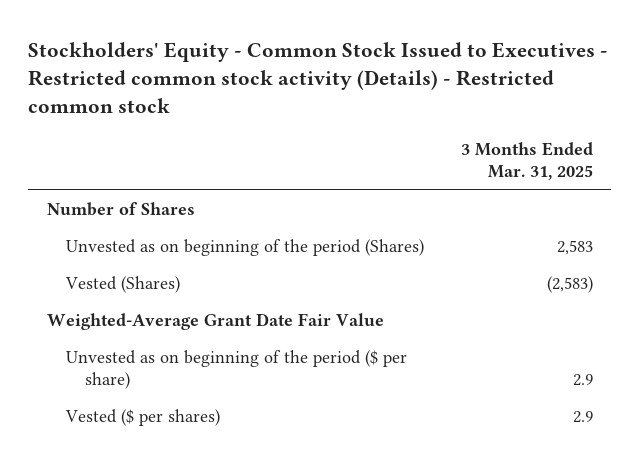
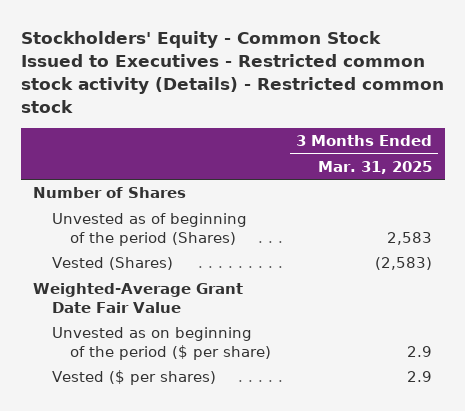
[65,239,424,257] Unvested as on beginning of the period (Shares) -> [51,213,247,246] Unvested as of beginning of the period (Shares)

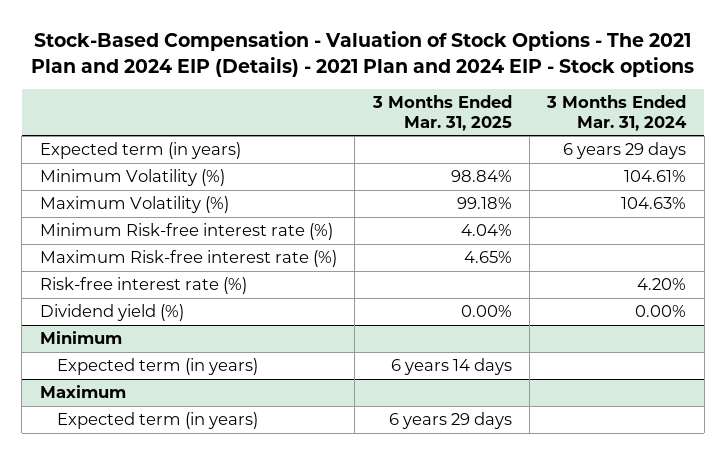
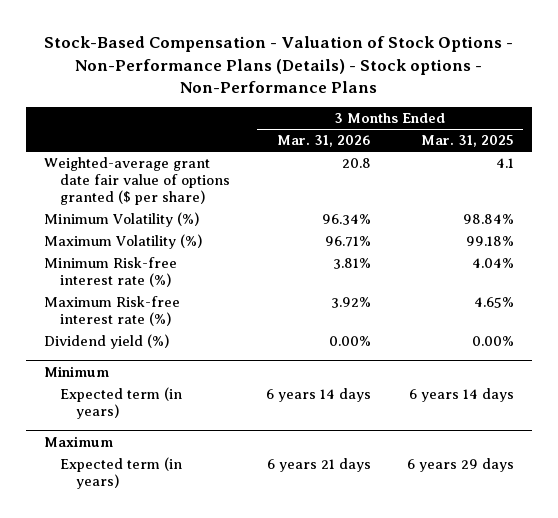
[31,31,695,77] Stock-Based Compensation - Valuation of Stock Options - The 2021 Plan and 2024 EIP (Details) - 2021 Plan and 2024 EIP - Stock options -> [43,36,513,93] Stock-Based Compensation - Valuation of Stock Options - Non-Performance Plans (Details) - Stock options - Non-Performance Plans
[546,95,688,131] 3 Months Ended Mar. 31, 2024 -> none
none -> [276,135,371,148] Mar. 31, 2026
[39,142,241,160] Expected term (in years) -> none
none -> [43,157,230,206] Weighted-average grant date fair value of options granted ($ per share)
[39,277,247,295] Risk-free interest rate (%) -> none

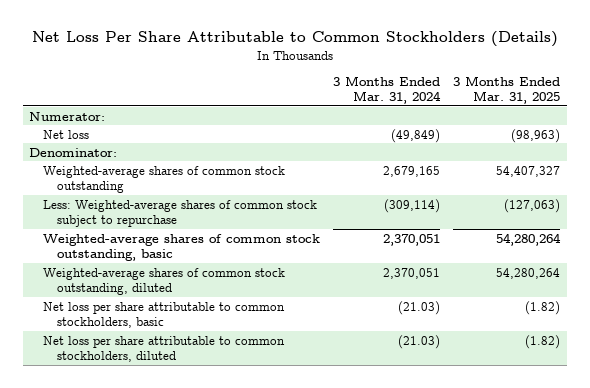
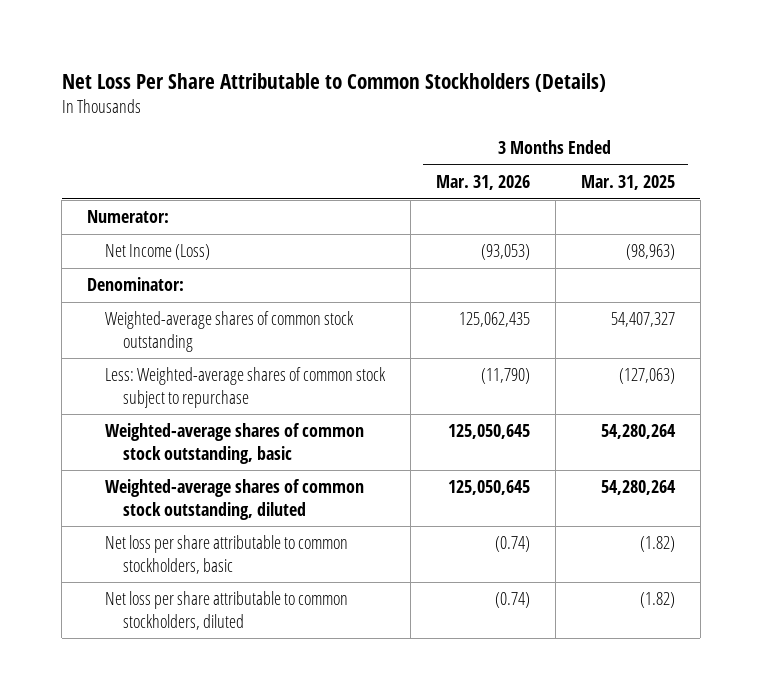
[333,75,442,105] 3 Months Ended Mar. 31, 2024 -> none
none -> [435,175,530,191] Mar. 31, 2026
[43,129,90,139] Net loss -> [105,244,211,261] Net Income (Loss)

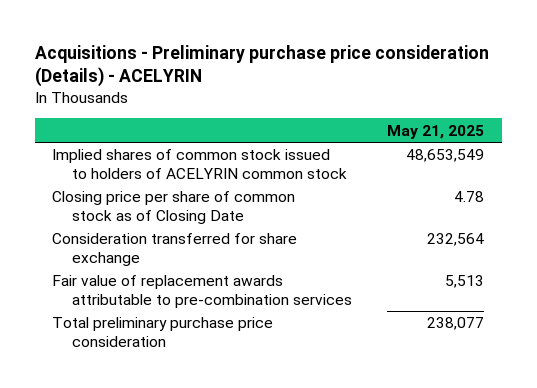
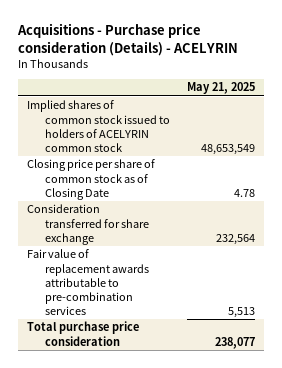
[34,44,489,88] Acquisitions - Preliminary purchase price consideration (Details) - ACELYRIN -> [17,23,239,56] Acquisitions - Purchase price consideration (Details) - ACELYRIN
[52,317,274,347] Total preliminary purchase price consideration -> [26,321,139,346] Total purchase price consideration

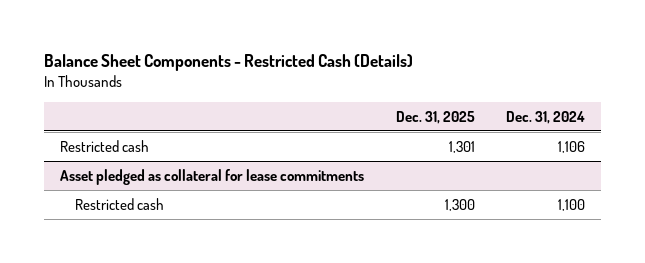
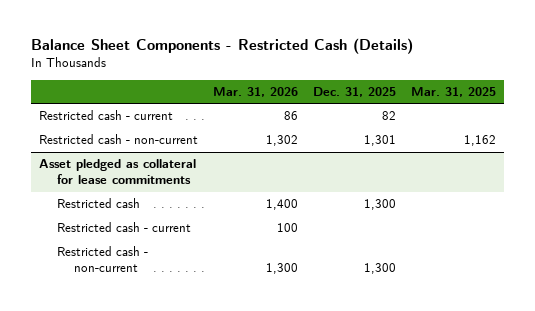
[506,110,586,124] Dec. 31, 2024 -> none
none -> [212,86,298,97] Mar. 31, 2026
none -> [411,86,497,97] Mar. 31, 2025
none -> [38,110,173,121] Restricted cash - current
[59,139,149,152] Restricted cash -> [38,134,198,145] Restricted cash - non-current
none -> [56,222,191,233] Restricted cash - current
none -> [56,246,148,273] Restricted cash - non-current

